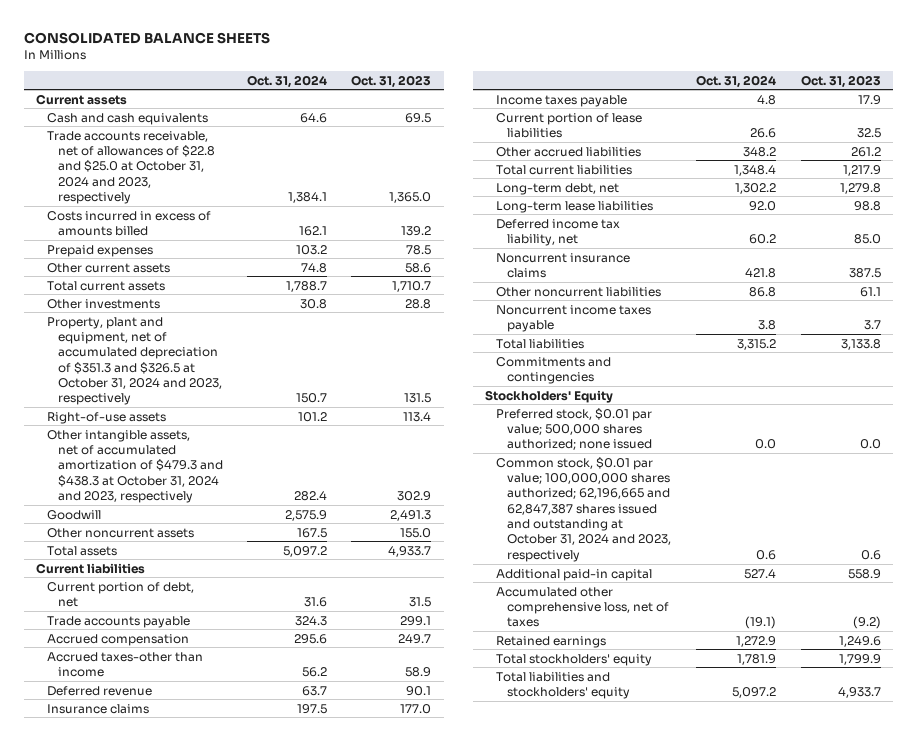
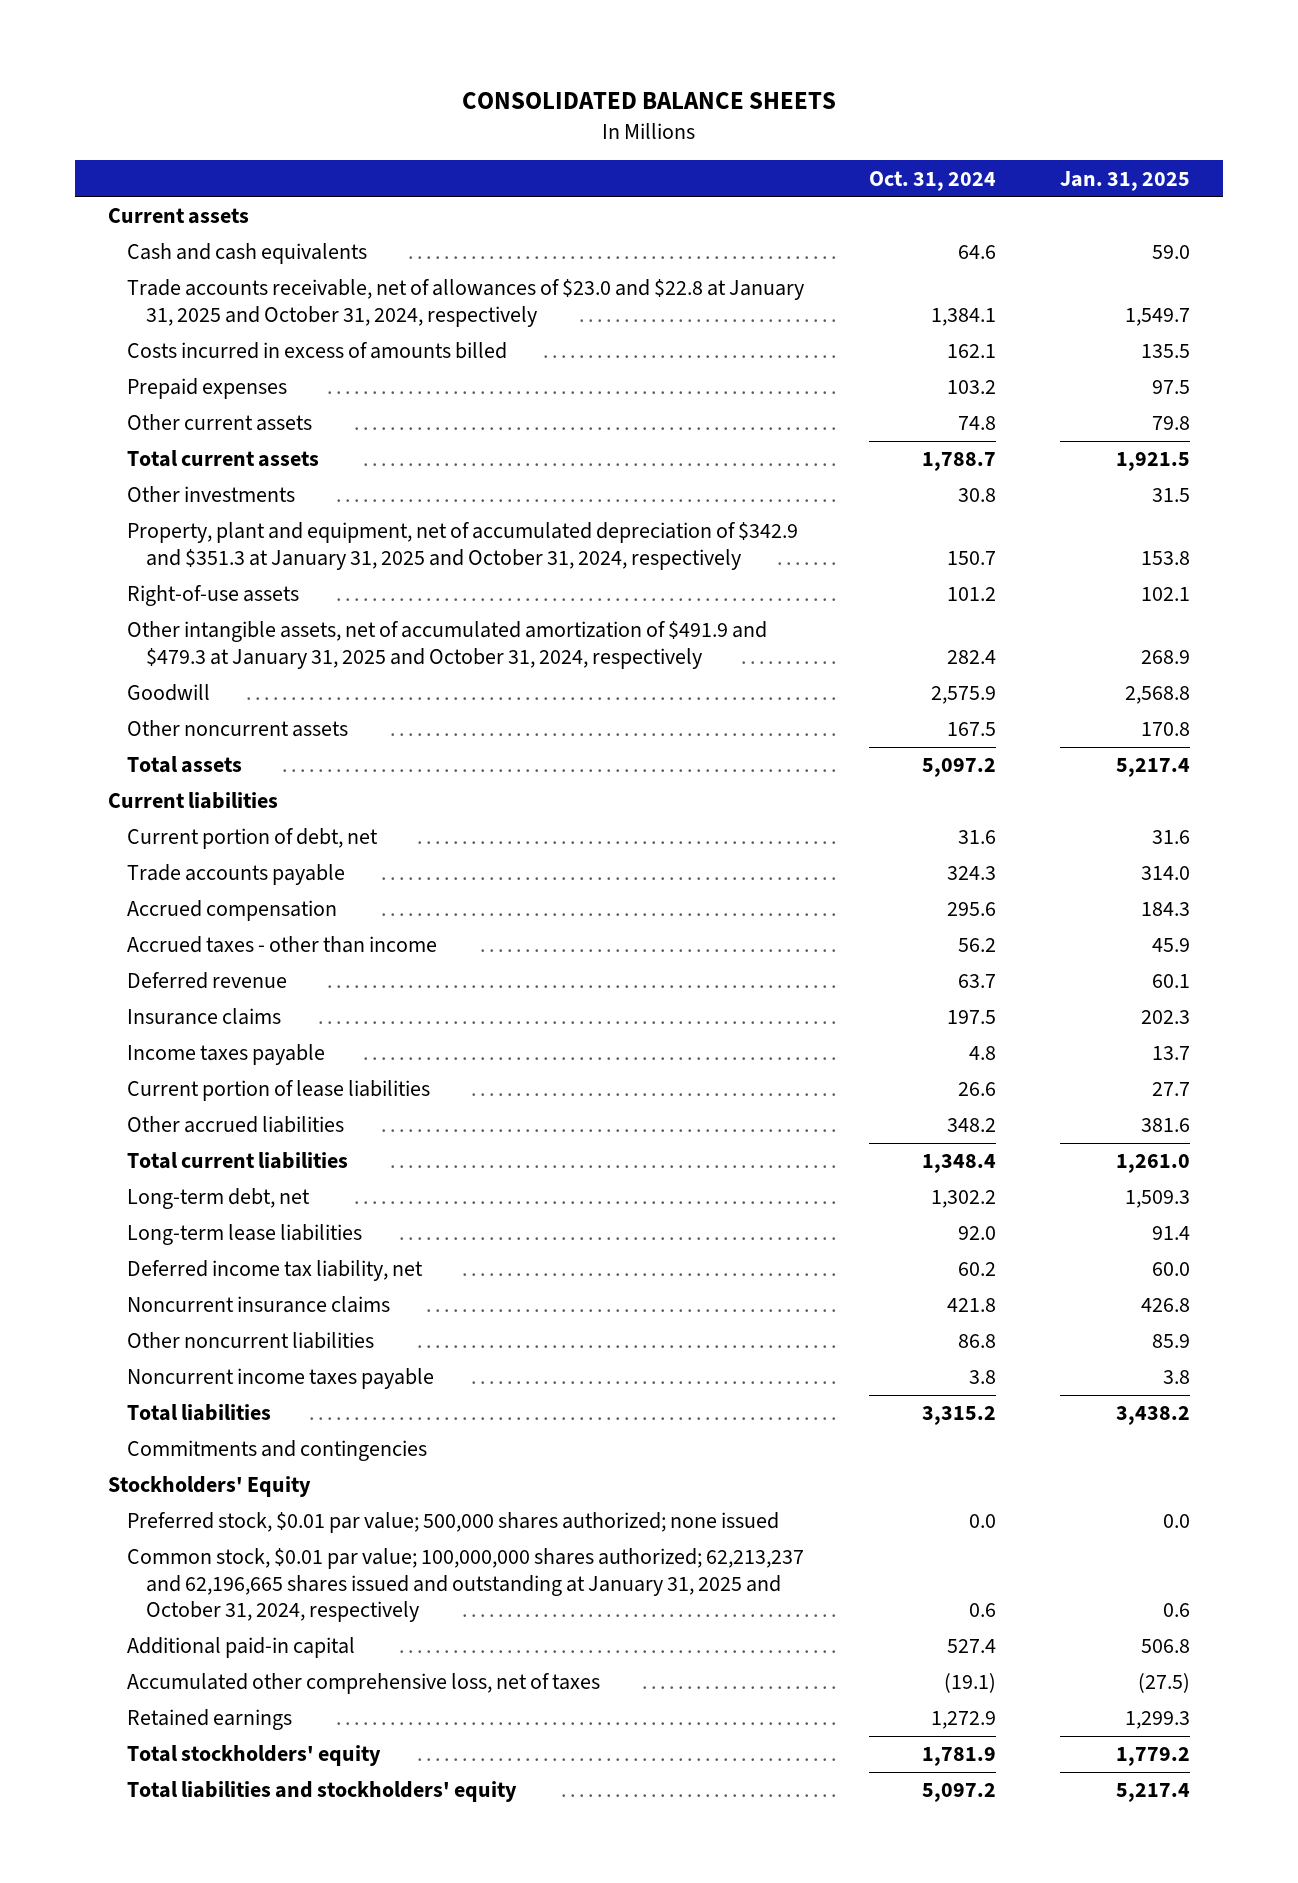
[351,74,432,88] Oct. 31, 2023 -> none
none -> [1060,170,1191,191] Jan. 31, 2025
[47,130,216,204] Trade accounts receivable, net of allowances of $22.8 and $25.0 at October 31, 2024 and 2023, respectively -> [126,279,804,327] Trade accounts receivable, net of allowances of $23.0 and $22.8 at January 31, 2025 and October 31, 2024, respectively
[47,316,223,406] Property, plant and equipment, net of accumulated depreciation of $351.3 and $326.5 at October 31, 2024 and 2023, respectively -> [126,522,798,570] Property, plant and equipment, net of accumulated depreciation of $342.9 and $351.3 at January 31, 2025 and October 31, 2024, respectively
[47,429,224,503] Other intangible assets, net of accumulated amortization of $479.3 and $438.3 at October 31, 2024 and 2023, respectively -> [126,621,767,669] Other intangible assets, net of accumulated amortization of $491.9 and $479.3 at January 31, 2025 and October 31, 2024, respectively
[47,651,204,677] Accrued taxes-other than income -> [126,936,437,954] Accrued taxes - other than income
[496,456,672,562] Common stock, $0.01 par value; 100,000,000 shares authorized; 62,196,665 and 62,847,387 shares issued and outstanding at October 31, 2024 and 2023, respectively -> [126,1548,804,1623] Common stock, $0.01 par value; 100,000,000 shares authorized; 62,213,237 and 62,196,665 shares issued and outstanding at January 31, 2025 and October 31, 2024, respectively

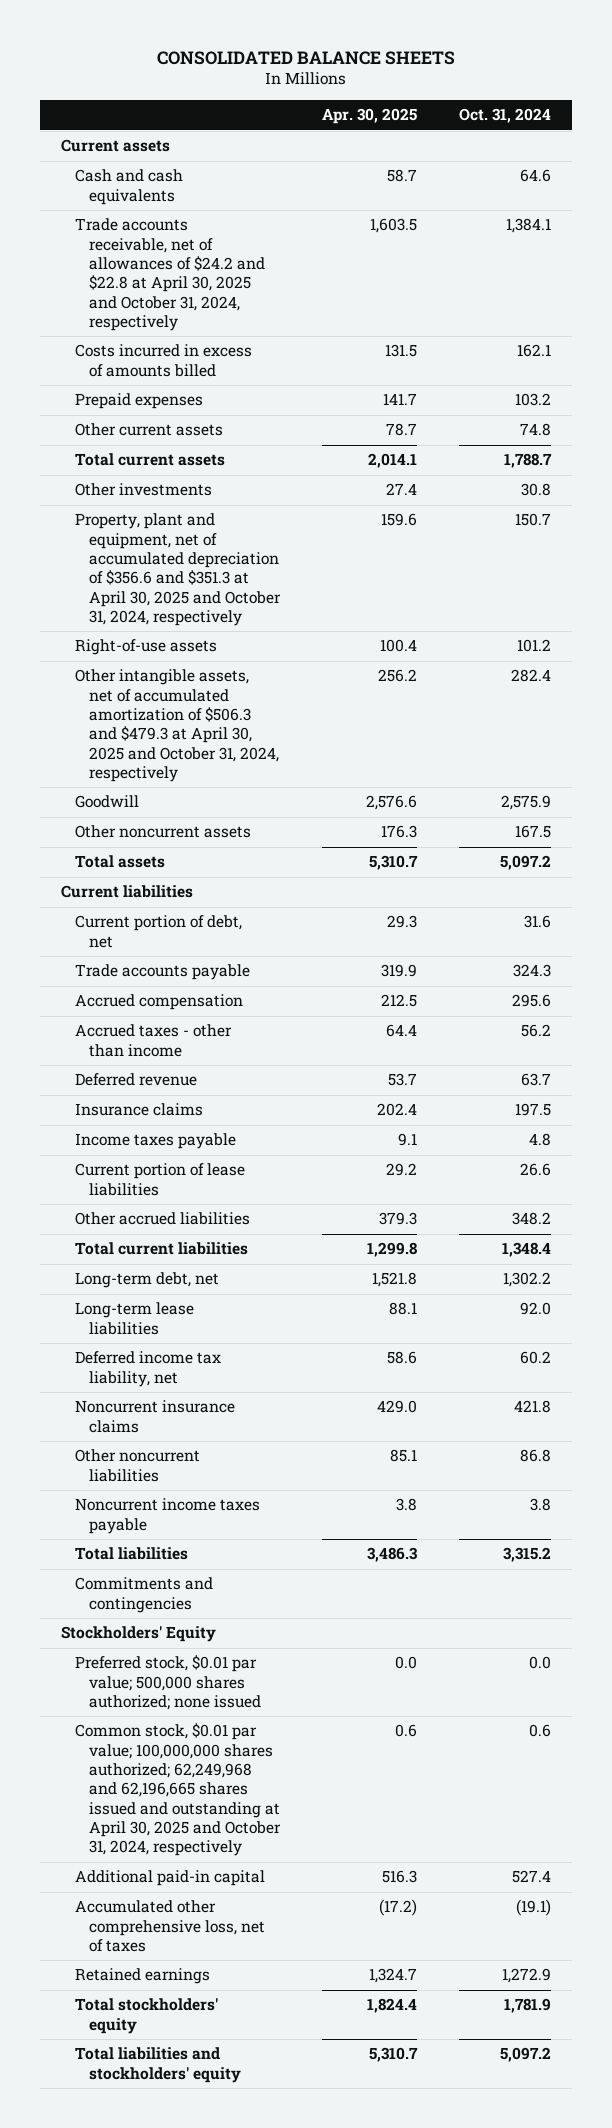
[1060,170,1191,191] Jan. 31, 2025 -> none
none -> [321,108,417,125] Apr. 30, 2025
[126,279,804,327] Trade accounts receivable, net of allowances of $23.0 and $22.8 at January 31, 2025 and October 31, 2024, respectively -> [74,218,265,331] Trade accounts receivable, net of allowances of $24.2 and $22.8 at April 30, 2025 and October 31, 2024, respectively
[126,522,798,570] Property, plant and equipment, net of accumulated depreciation of $342.9 and $351.3 at January 31, 2025 and October 31, 2024, respectively -> [74,513,281,626] Property, plant and equipment, net of accumulated depreciation of $356.6 and $351.3 at April 30, 2025 and October 31, 2024, respectively
[126,621,767,669] Other intangible assets, net of accumulated amortization of $491.9 and $479.3 at January 31, 2025 and October 31, 2024, respectively -> [74,669,279,782] Other intangible assets, net of accumulated amortization of $506.3 and $479.3 at April 30, 2025 and October 31, 2024, respectively
[126,1548,804,1623] Common stock, $0.01 par value; 100,000,000 shares authorized; 62,213,237 and 62,196,665 shares issued and outstanding at January 31, 2025 and October 31, 2024, respectively -> [74,1723,281,1857] Common stock, $0.01 par value; 100,000,000 shares authorized; 62,249,968 and 62,196,665 shares issued and outstanding at April 30, 2025 and October 31, 2024, respectively

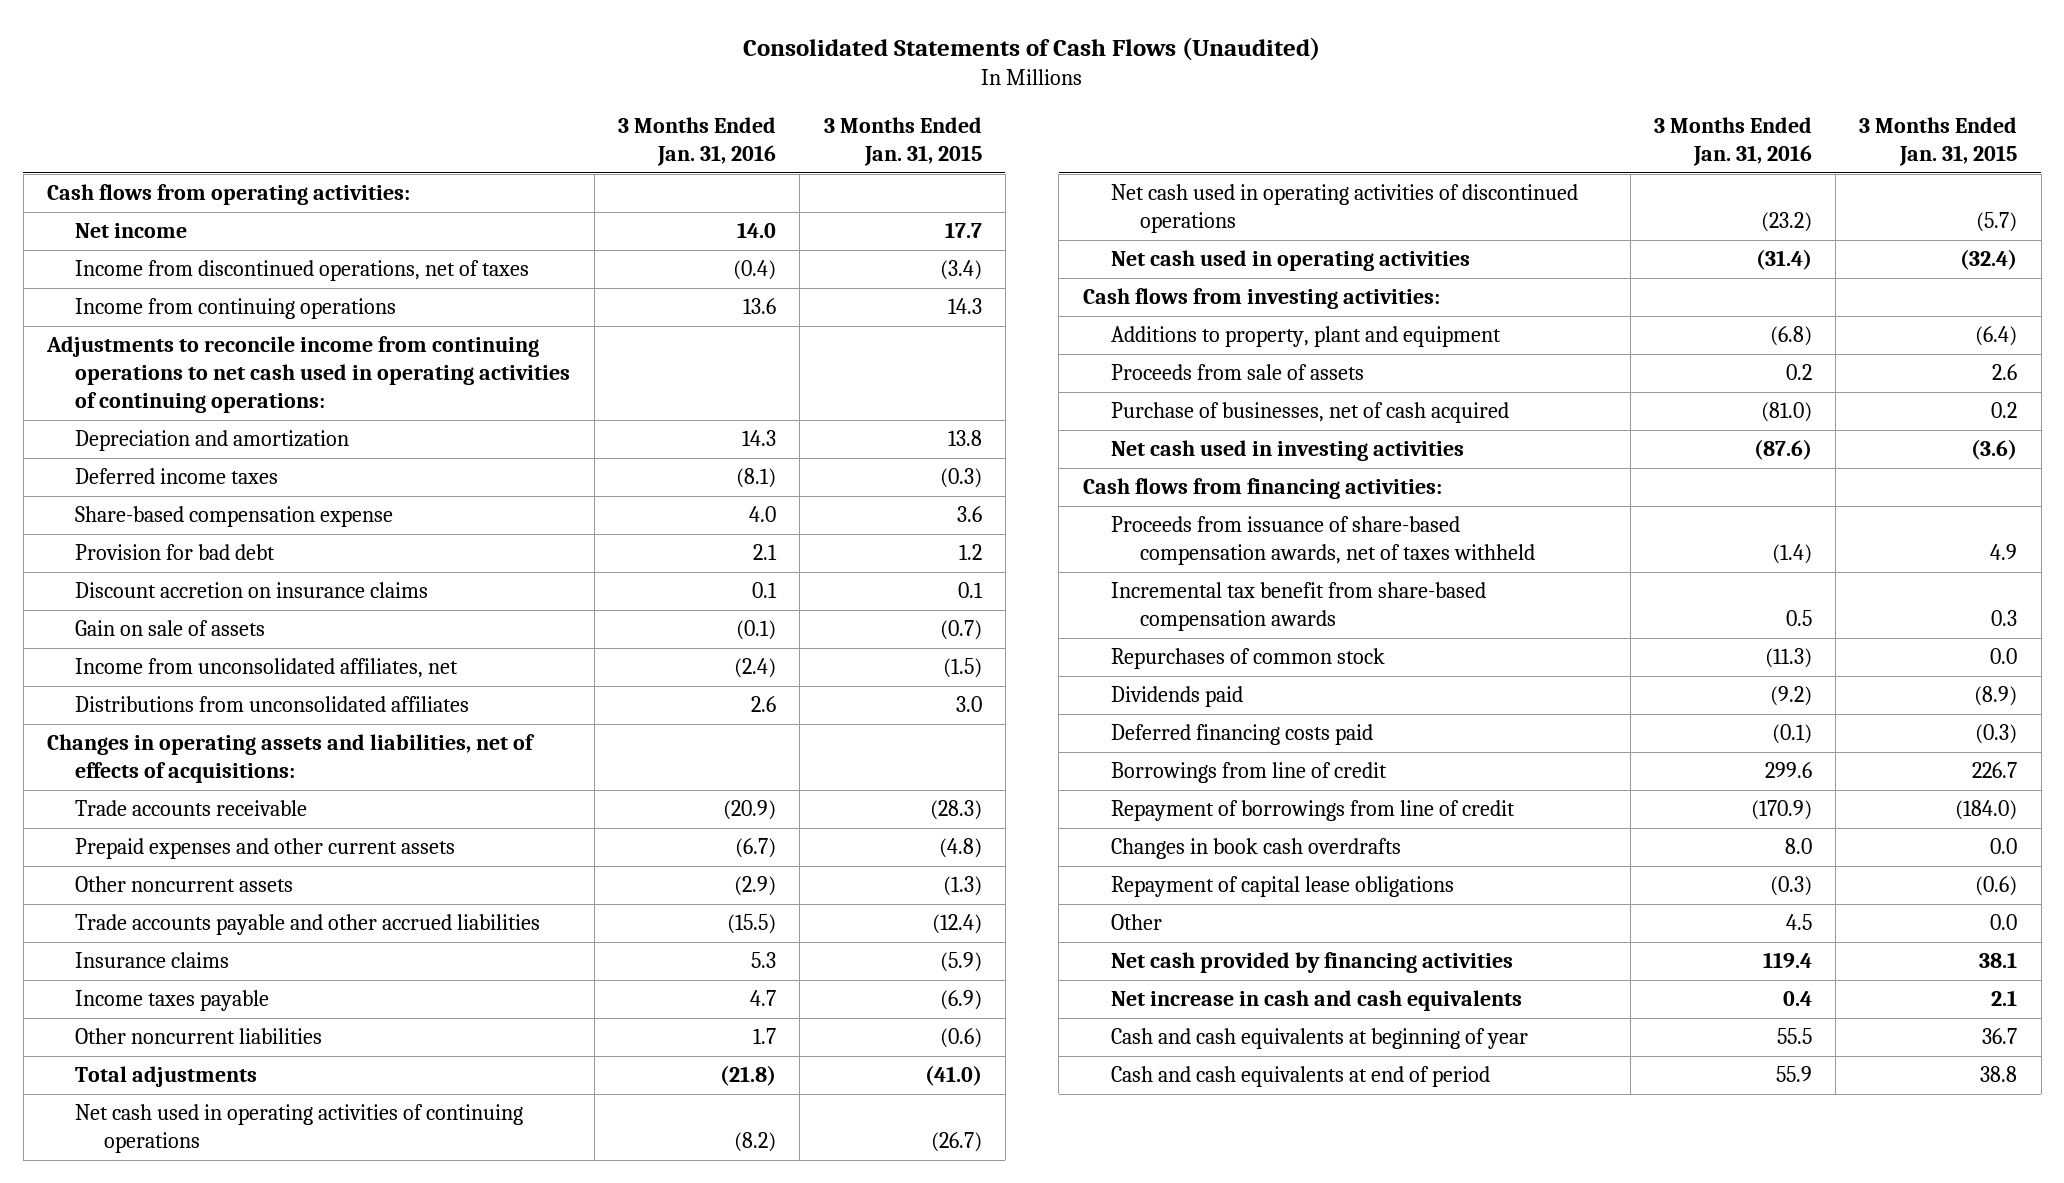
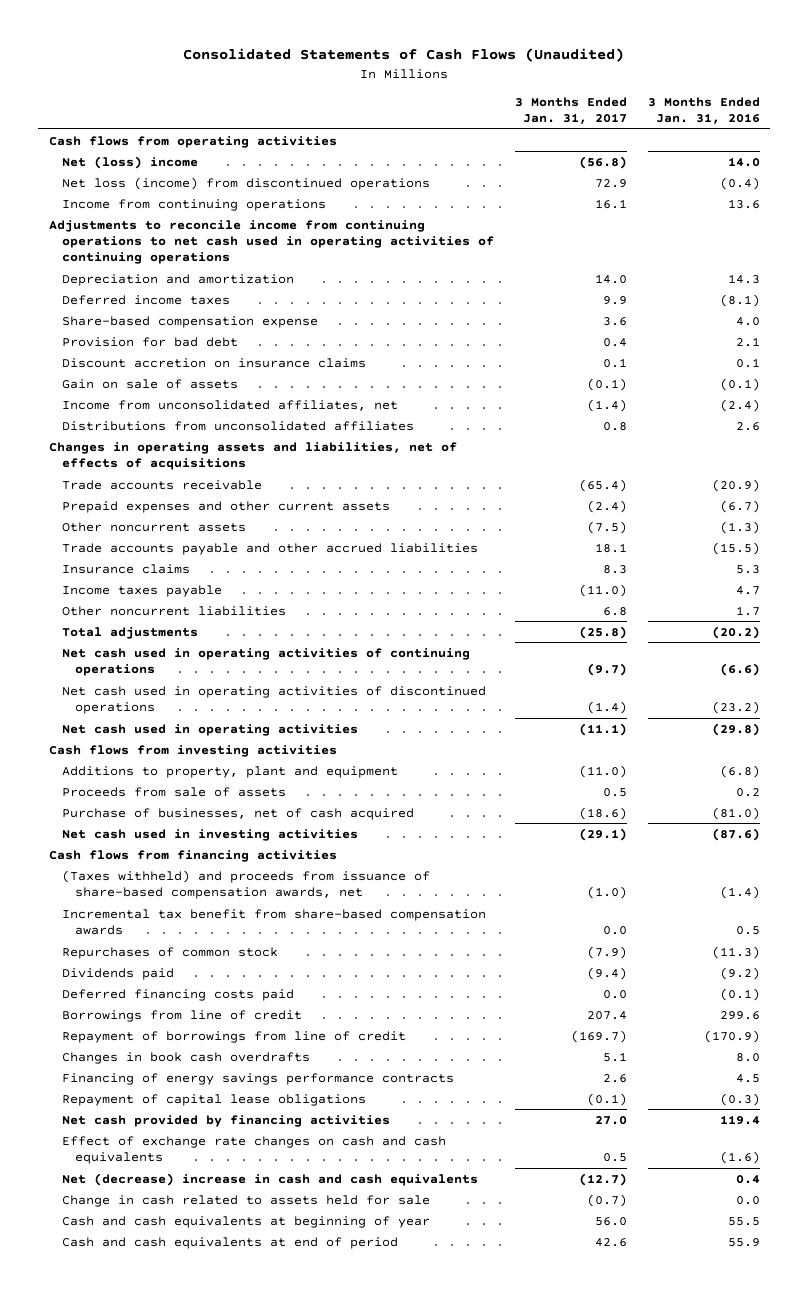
[823,117,982,166] 3 Months Ended Jan. 31, 2015 -> none
none -> [514,96,627,125] 3 Months Ended Jan. 31, 2017
[46,184,410,206] Cash flows from operating activities: -> [48,135,337,148] Cash flows from operating activities
[75,223,188,239] Net income -> [61,155,198,169] Net (loss) income
[75,260,530,282] Income from discontinued operations, net of taxes -> [61,176,430,190] Net loss (income) from discontinued operations
[45,336,571,413] Adjustments to reconcile income from continuing operations to net cash used in operating activities of continuing operations: -> [48,219,494,265] Adjustments to reconcile income from continuing operations to net cash used in operating activities of continuing operations
[46,734,535,784] Changes in operating assets and liabilities, net of effects of acquisitions: -> [48,441,457,470] Changes in operating assets and liabilities, net of effects of acquisitions
[734,876,777,897] (2.9) -> [719,520,760,534] (1.3)
[720,1065,777,1087] (21.8) -> [711,625,760,639] (20.2)
[734,1132,777,1153] (8.2) -> [719,662,760,676] (6.6)
[1755,249,1812,271] (31.4) -> [711,722,760,736] (29.8)
[1082,288,1440,310] Cash flows from investing activities: -> [48,744,337,757] Cash flows from investing activities
[1082,478,1442,500] Cash flows from financing activities: -> [48,849,337,862] Cash flows from financing activities
[1111,516,1535,566] Proceeds from issuance of share-based compensation awards, net of taxes withheld -> [61,869,430,899] (Taxes withheld) and proceeds from issuance of share-based compensation awards, net
none -> [61,1072,454,1085] Financing of energy savings performance contracts
[1111,914,1163,931] Other -> none
none -> [61,1135,446,1164] Effect of exchange rate changes on cash and cash equivalents
[1111,990,1523,1012] Net increase in cash and cash equivalents -> [61,1172,478,1186] Net (decrease) increase in cash and cash equivalents
none -> [61,1194,430,1207] Change in cash related to assets held for sale

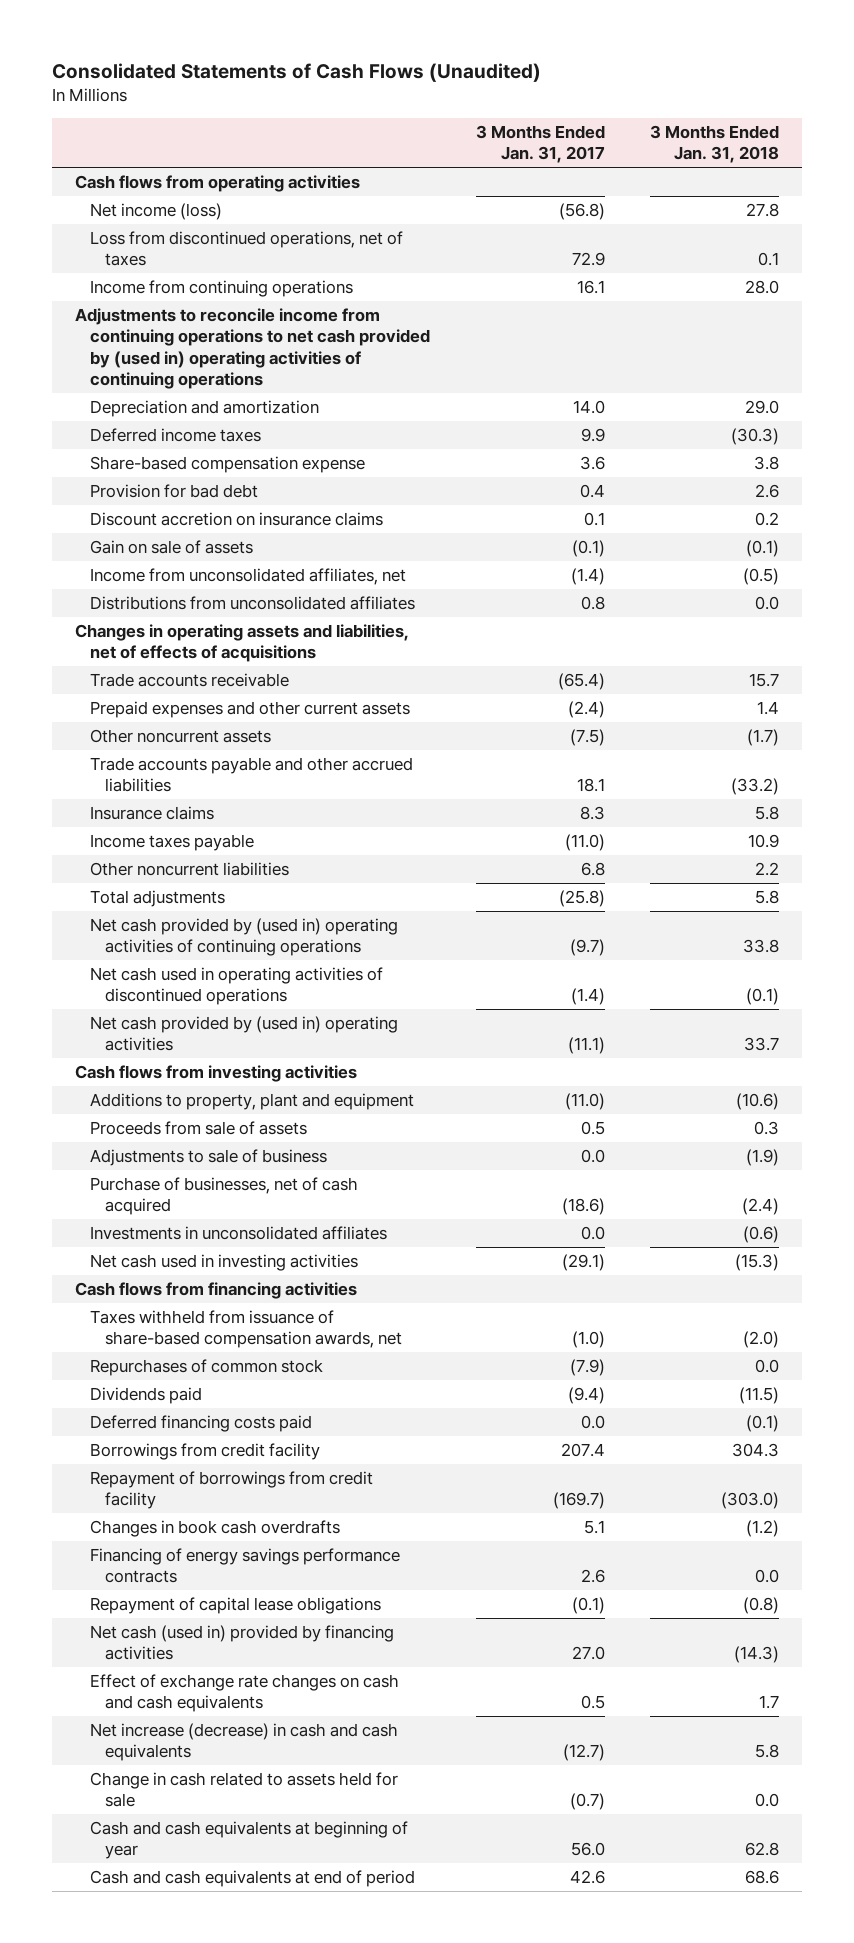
[647,96,760,125] 3 Months Ended Jan. 31, 2016 -> none
none -> [650,124,780,164] 3 Months Ended Jan. 31, 2018
[61,155,198,169] Net (loss) income -> [89,202,222,220] Net income (loss)
[61,176,430,190] Net loss (income) from discontinued operations -> [89,230,403,267] Loss from discontinued operations, net of taxes
[48,219,494,265] Adjustments to reconcile income from continuing operations to net cash used in operating activities of continuing operations -> [74,307,430,390] Adjustments to reconcile income from continuing operations to net cash provided by (used in) operating activities of continuing operations
[61,647,470,676] Net cash used in operating activities of continuing operations -> [89,917,398,957] Net cash provided by (used in) operating activities of continuing operations
[61,723,358,736] Net cash used in operating activities -> [89,1015,398,1052] Net cash provided by (used in) operating activities
none -> [89,1148,327,1166] Adjustments to sale of business
none -> [89,1225,387,1240] Investments in unconsolidated affiliates
[61,908,486,935] Incremental tax benefit from share-based compensation awards -> none
[61,869,430,899] (Taxes withheld) and proceeds from issuance of share-based compensation awards, net -> [89,1309,402,1349] Taxes withheld from issuance of share-based compensation awards, net
[61,1009,302,1022] Borrowings from line of credit -> [89,1442,320,1460] Borrowings from credit facility
[61,1030,406,1043] Repayment of borrowings from line of credit -> [89,1470,373,1510] Repayment of borrowings from credit facility
[61,1114,390,1127] Net cash provided by financing activities -> [89,1624,394,1661] Net cash (used in) provided by financing activities
[61,1172,478,1186] Net (decrease) increase in cash and cash equivalents -> [89,1722,398,1762] Net increase (decrease) in cash and cash equivalents

